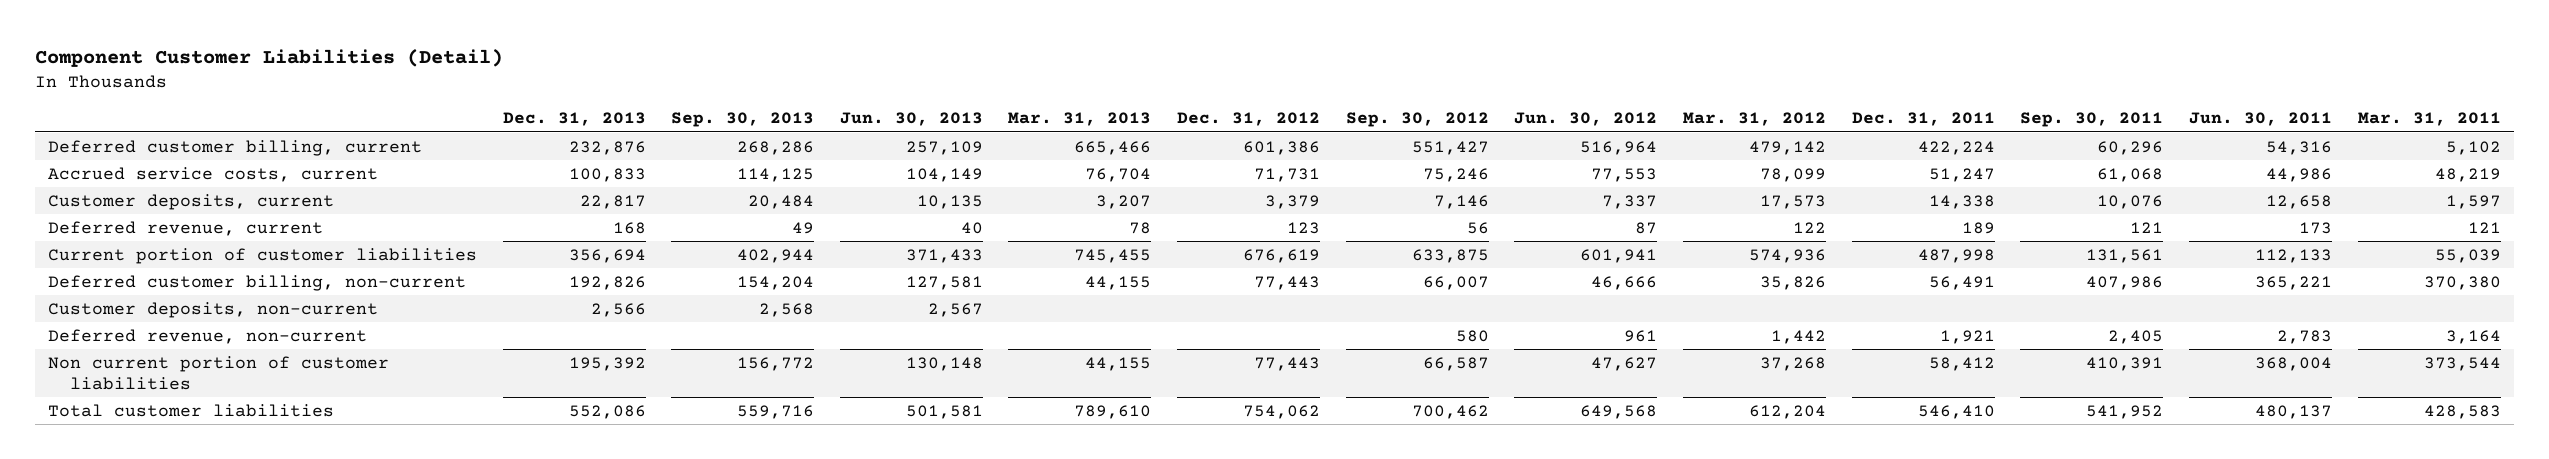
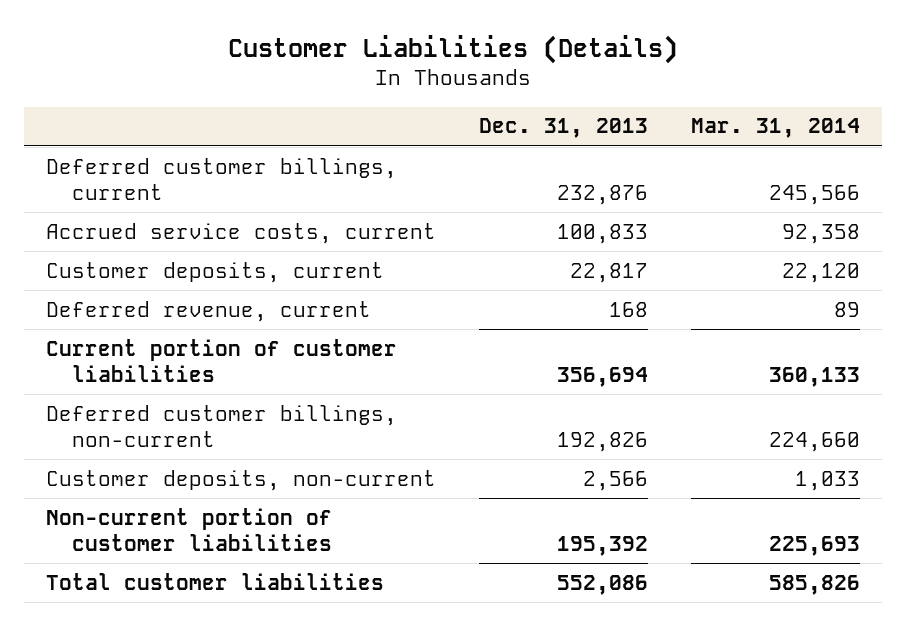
[35,48,504,67] Component Customer Liabilities (Detail) -> [227,34,678,64] Customer Liabilities (Details)
[671,112,815,128] Sep. 30, 2013 -> none
[839,112,983,127] Jun. 30, 2013 -> none
[1008,112,1152,127] Mar. 31, 2013 -> none
[1177,112,1321,127] Dec. 31, 2012 -> none
[1345,112,1489,128] Sep. 30, 2012 -> none
[1514,112,1658,127] Jun. 30, 2012 -> none
[1683,112,1827,127] Mar. 31, 2012 -> none
[1851,112,1995,127] Dec. 31, 2011 -> none
[2020,112,2164,128] Sep. 30, 2011 -> none
[2189,112,2333,127] Jun. 30, 2011 -> none
[2357,112,2501,127] Mar. 31, 2011 -> none
none -> [691,118,861,139] Mar. 31, 2014
[47,139,422,156] Deferred customer billing, current -> [45,157,397,200] Deferred customer billings, current
[47,274,466,291] Deferred customer billing, non-current -> [45,404,397,447] Deferred customer billings, non-current
[47,328,367,344] Deferred revenue, non-current -> none
[47,355,389,390] Non current portion of customer liabilities -> [45,507,333,551] Non-current portion of customer liabilities

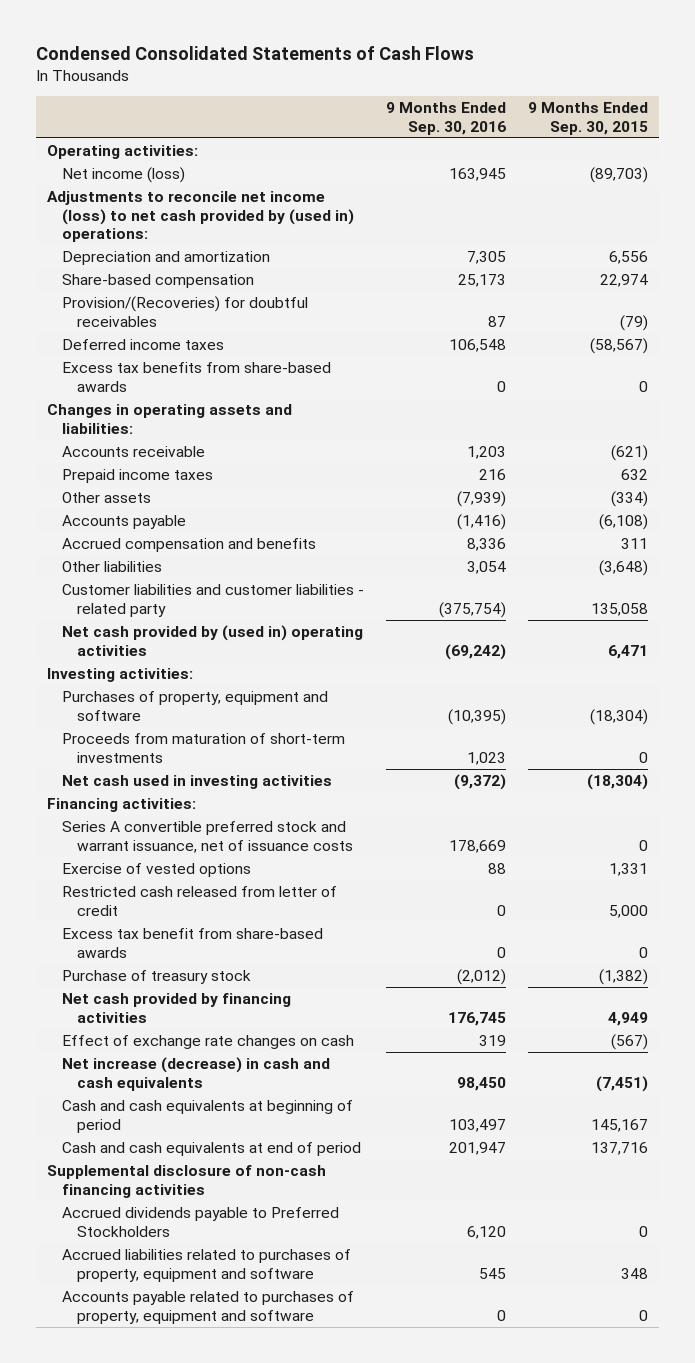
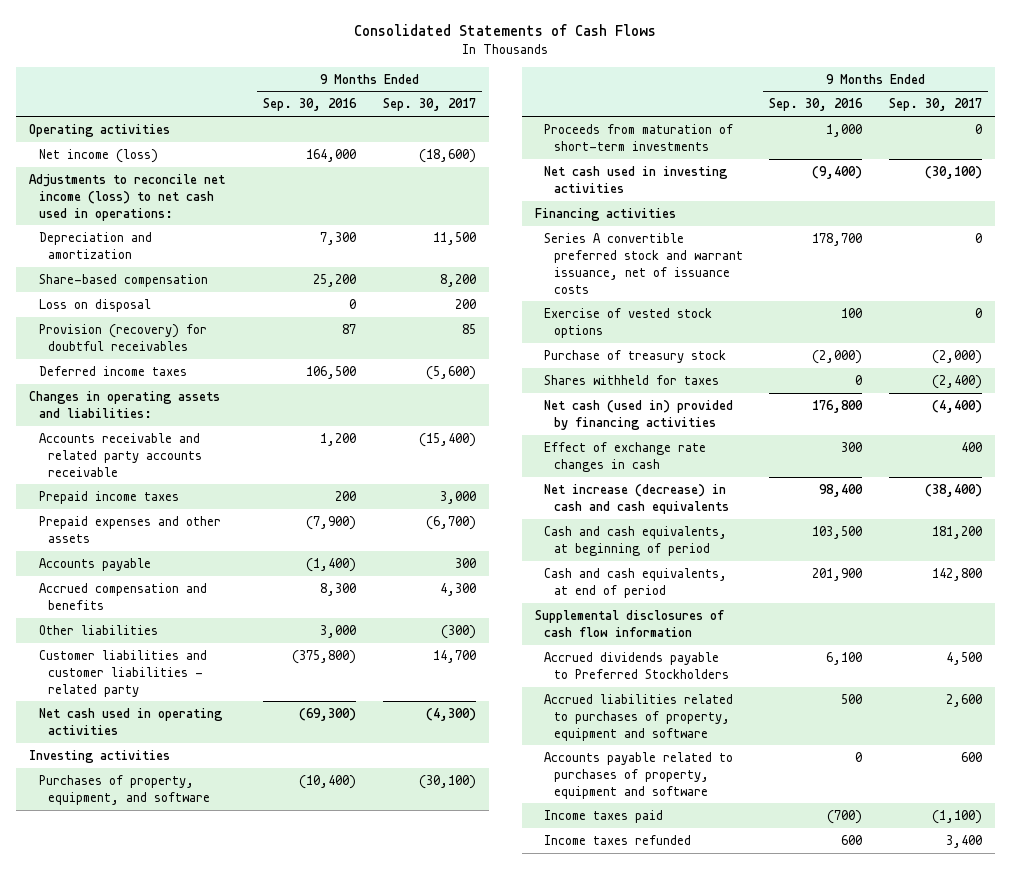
[35,45,474,60] Condensed Consolidated Statements of Cash Flows -> [354,24,657,37] Consolidated Statements of Cash Flows
[527,102,648,135] 9 Months Ended Sep. 30, 2015 -> none
none -> [382,98,476,112] Sep. 30, 2017
[62,362,332,392] Excess tax benefits from share-based awards -> none
[46,145,198,160] Operating activities: -> [28,123,170,137] Operating activities
[448,168,506,182] 163,945 -> [306,148,357,162] 164,000
[46,191,355,242] Adjustments to reconcile net income (loss) to net cash provided by (used in) operations: -> [28,173,225,221] Adjustments to reconcile net income (loss) to net cash used in operations:
[466,251,506,265] 7,305 -> [320,231,357,245] 7,300
[457,274,506,288] 25,173 -> [313,273,357,287] 25,200
none -> [38,298,151,312] Loss on disposal
[62,296,309,327] Provision/(Recoveries) for doubtful receivables -> [38,323,207,351] Provision (recovery) for doubtful receivables
[448,339,506,353] 106,548 -> [306,365,357,379] 106,500
[62,446,206,458] Accounts receivable -> none
[62,492,152,504] Other assets -> none
[62,886,338,916] Restricted cash released from letter of credit -> none
[62,928,324,958] Excess tax benefit from share-based awards -> none
[46,1165,326,1198] Supplemental disclosure of non-cash financing activities -> none
none -> [38,432,203,477] Accounts receivable and related party accounts receivable
[478,469,506,481] 216 -> [335,490,357,501] 200
none -> [38,515,221,543] Prepaid expenses and other assets
[456,514,506,531] (1,416) -> [306,557,357,572] (1,400)
[466,538,506,552] 8,336 -> [320,582,357,596] 8,300
[466,561,506,575] 3,054 -> [320,624,357,638] 3,000
[438,601,506,618] (375,754) -> [292,649,357,664] (375,800)
[62,625,364,656] Net cash provided by (used in) operating activities -> [38,707,223,735] Net cash used in operating activities
[444,643,506,660] (69,242) -> [299,707,357,721] (69,300)
[46,668,193,683] Investing activities: -> [28,749,170,763] Investing activities
[62,691,329,721] Purchases of property, equipment and software -> [38,774,211,805] Purchases of property, equipment, and software
[447,708,506,725] (10,395) -> [299,774,357,789] (10,400)
[466,751,506,765] 1,023 -> [826,123,863,137] 1,000
[453,774,506,791] (9,372) -> [812,165,863,179] (9,400)
[46,798,196,813] Financing activities: -> [534,207,676,221] Financing activities
[448,839,506,853] 178,669 -> [812,232,863,246] 178,700
[62,863,252,878] Exercise of vested options -> [544,307,713,338] Exercise of vested stock options
[487,863,506,875] 88 -> [841,307,863,318] 100
[456,969,506,986] (2,012) -> [812,349,863,364] (2,000)
none -> [544,374,720,385] Shares withheld for taxes
[62,993,292,1023] Net cash provided by financing activities -> [544,399,734,430] Net cash (used in) provided by financing activities
[447,1011,506,1026] 176,745 -> [812,399,864,413] 176,800
[62,1035,355,1050] Effect of exchange rate changes on cash -> [544,441,707,472] Effect of exchange rate changes in cash
[478,1035,506,1047] 319 -> [841,441,863,452] 300
[456,1076,506,1091] 98,450 -> [819,483,864,497] 98,400
[62,1100,354,1133] Cash and cash equivalents at beginning of period -> [544,525,728,556] Cash and cash equivalents, at beginning of period
[448,1118,506,1132] 103,497 -> [812,525,863,539] 103,500
[62,1142,362,1157] Cash and cash equivalents at end of period -> [544,567,728,598] Cash and cash equivalents, at end of period
[448,1142,506,1156] 201,947 -> [812,567,863,581] 201,900
none -> [534,609,724,637] Supplemental disclosures of cash flow information
[466,1225,506,1239] 6,120 -> [826,651,863,665] 6,100
[478,1267,506,1279] 545 -> [841,693,863,704] 500
none -> [544,809,664,823] Income taxes paid
none -> [544,834,692,845] Income taxes refunded

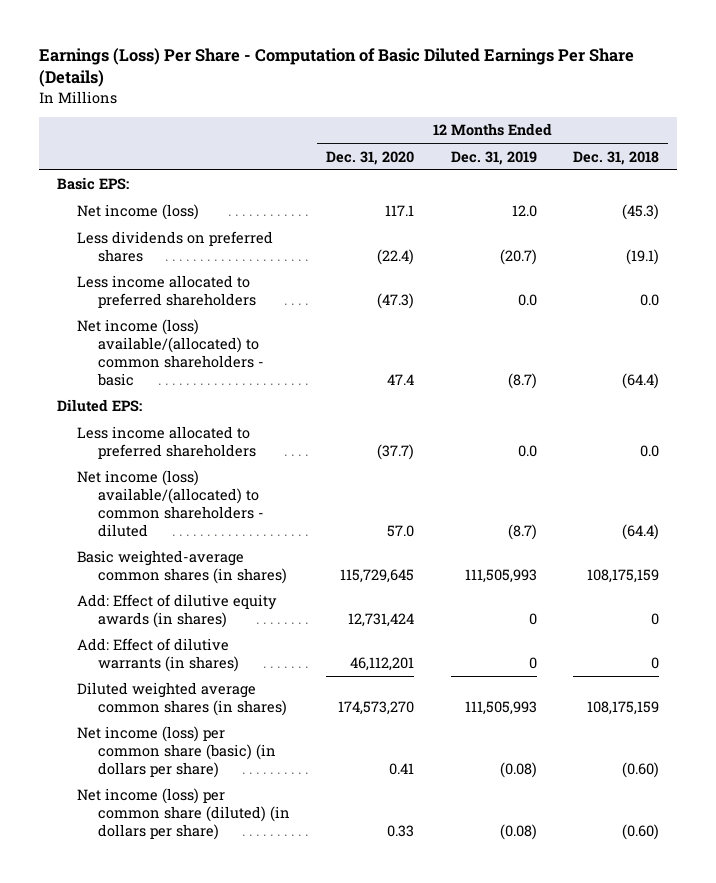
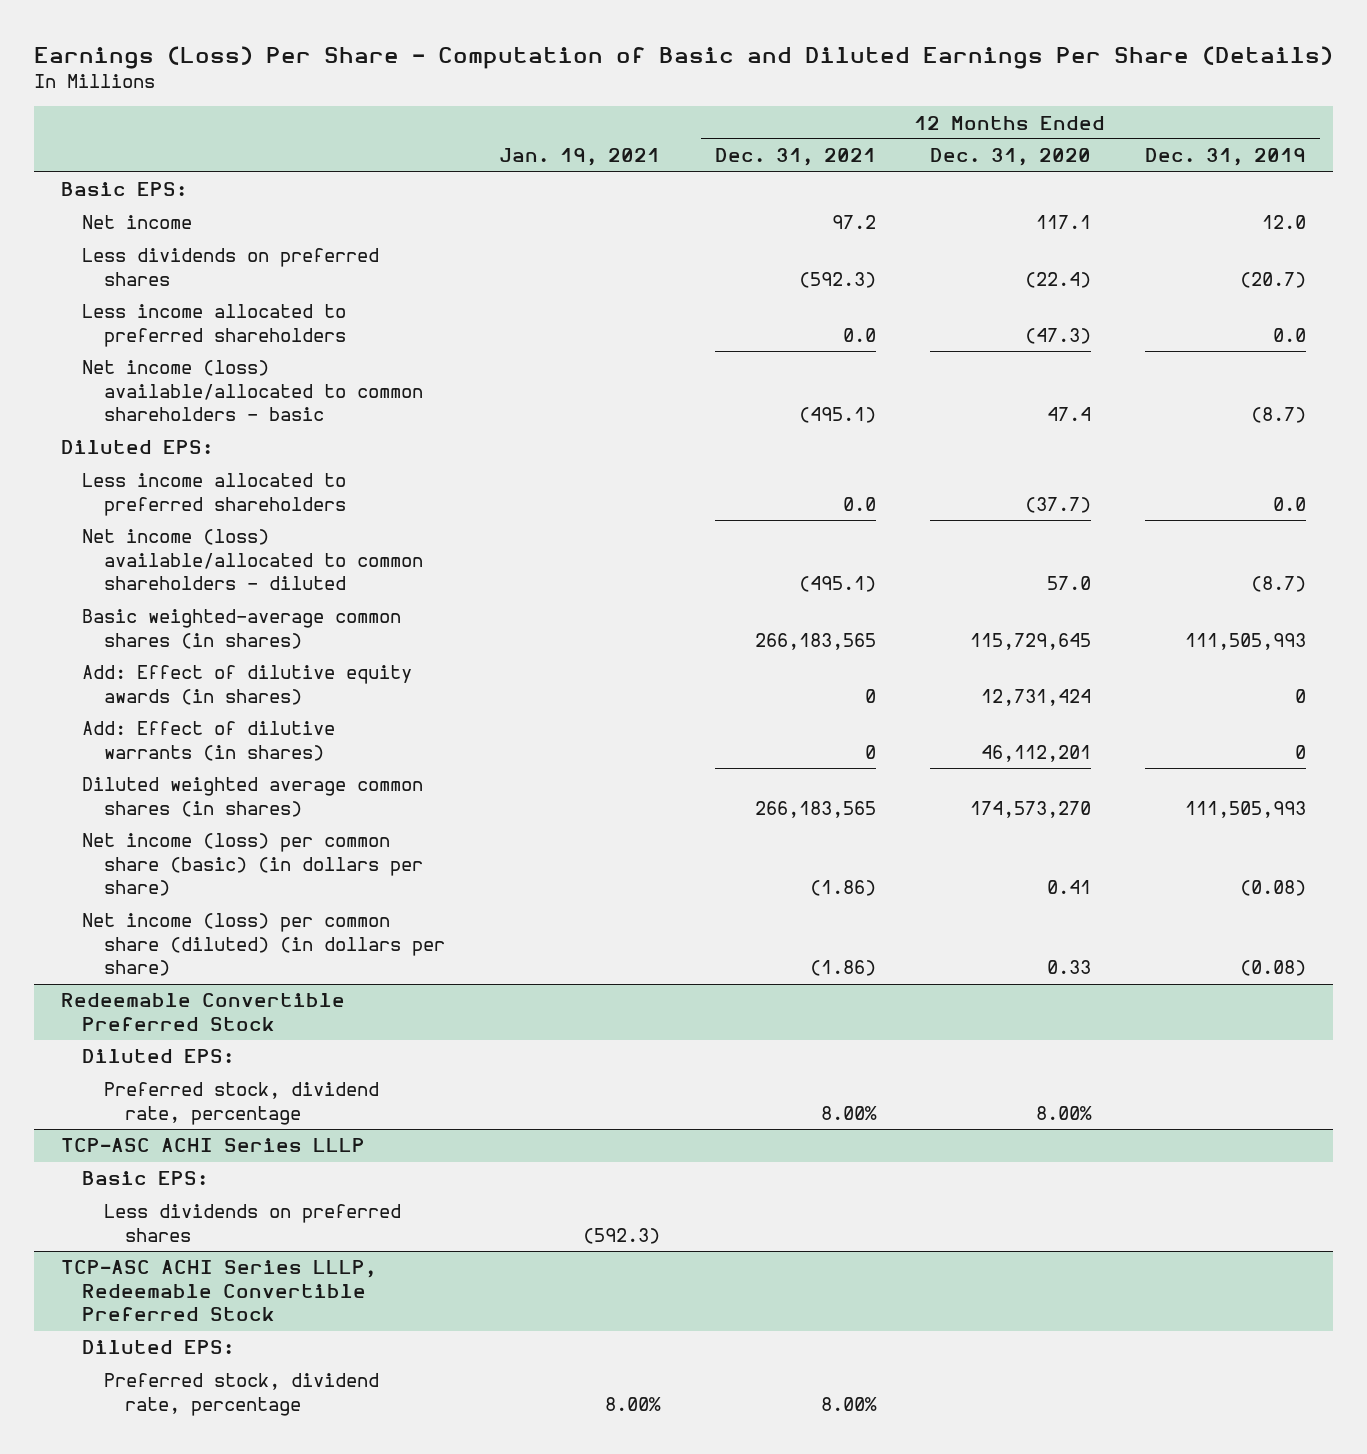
[38,47,634,88] Earnings (Loss) Per Share - Computation of Basic Diluted Earnings Per Share (Details) -> [33,45,1333,69] Earnings (Loss) Per Share - Computation of Basic and Diluted Earnings Per Share (Details)
[572,150,659,165] Dec. 31, 2018 -> none
none -> [499,148,661,167] Jan. 19, 2021
none -> [714,148,876,167] Dec. 31, 2021
[77,204,200,221] Net income (loss) -> [82,215,193,230] Net income
[77,319,264,387] Net income (loss) available/(allocated) to common shareholders - basic -> [82,360,423,422] Net income (loss) available/allocated to common shareholders - basic
[77,470,264,538] Net income (loss) available/(allocated) to common shareholders - diluted -> [82,529,423,591] Net income (loss) available/allocated to common shareholders - diluted
none -> [61,993,346,1031] Redeemable Convertible Preferred Stock
none -> [82,1049,235,1064] Diluted EPS:
none -> [103,1082,379,1125] Preferred stock, dividend rate, percentage
none -> [61,1138,366,1153] TCP-ASC ACHI Series LLLP
none -> [82,1171,209,1186] Basic EPS:
none -> [103,1204,401,1242] Less dividends on preferred shares
none -> [61,1260,377,1322] TCP-ASC ACHI Series LLLP, Redeemable Convertible Preferred Stock
none -> [82,1340,235,1355] Diluted EPS:
none -> [103,1373,379,1416] Preferred stock, dividend rate, percentage

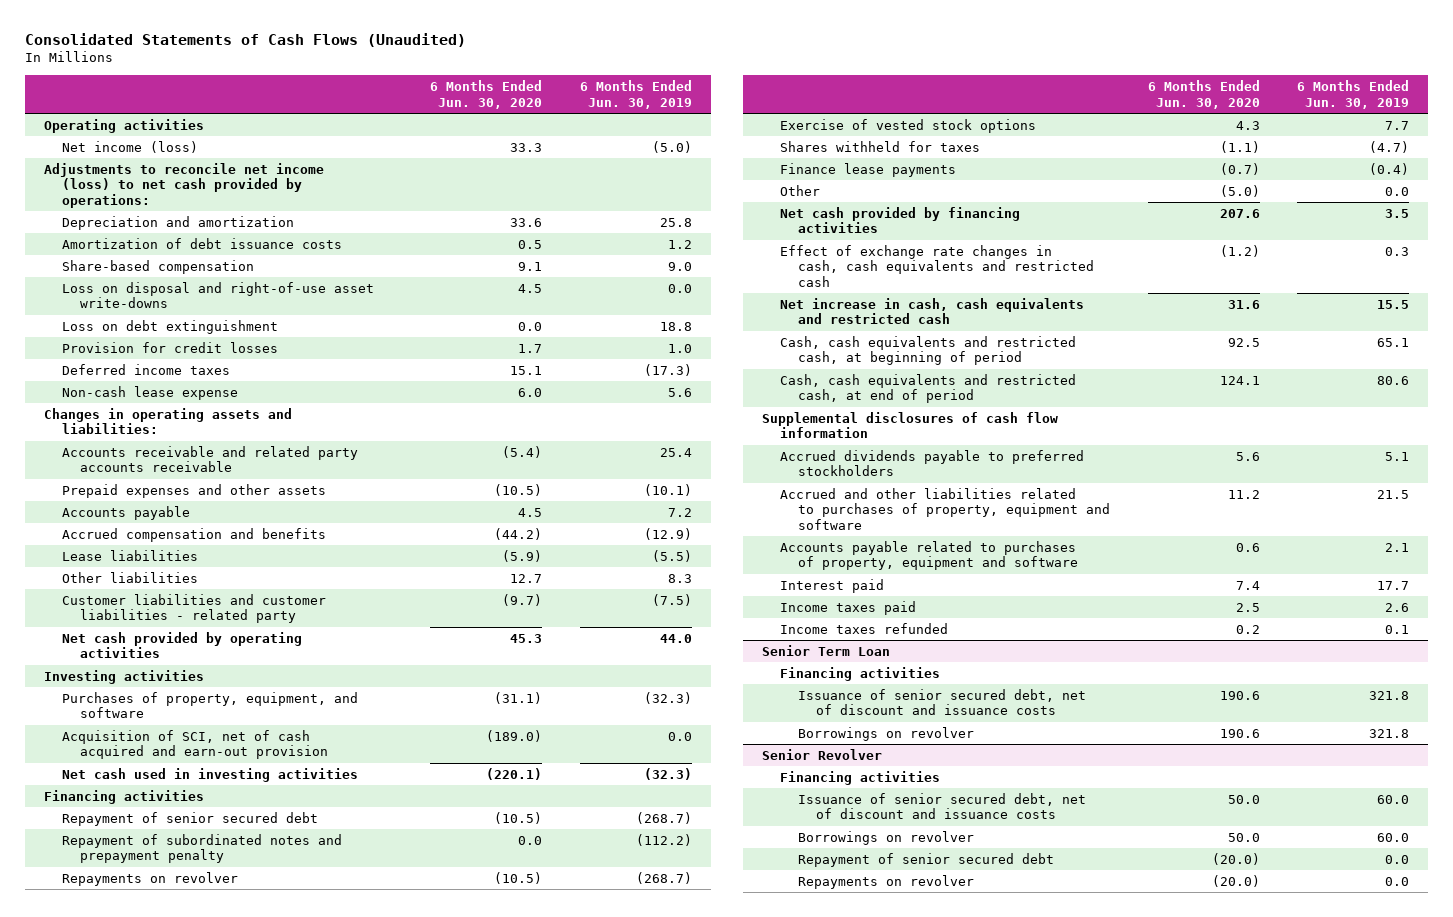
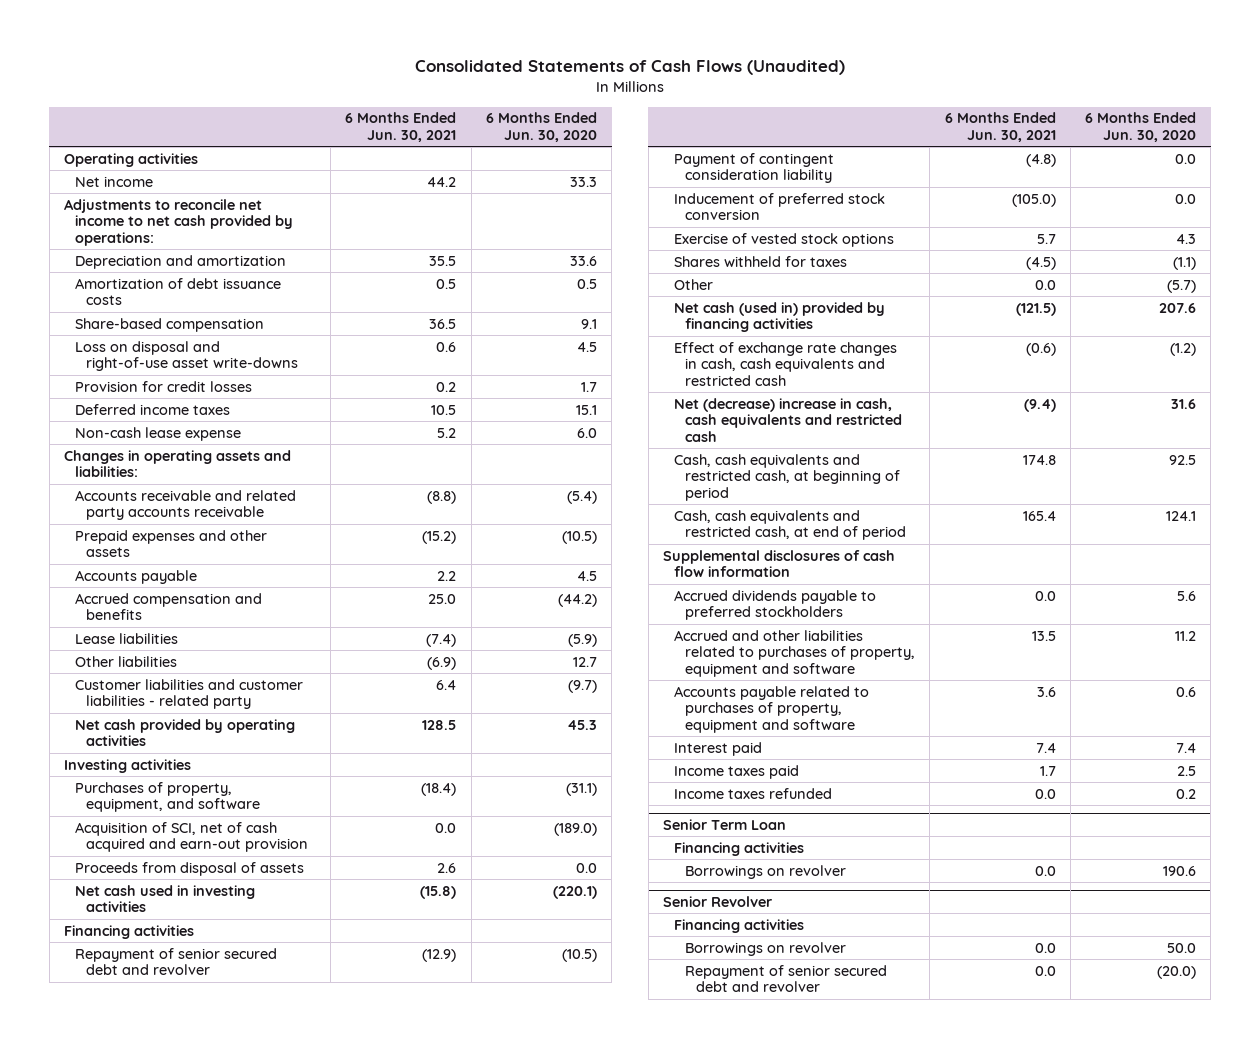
[579,80,692,109] 6 Months Ended Jun. 30, 2019 -> none
none -> [345,112,457,142] 6 Months Ended Jun. 30, 2021
[62,140,199,153] Net income (loss) -> [75,175,154,187] Net income
[43,162,324,209] Adjustments to reconcile net income (loss) to net cash provided by operations: -> [63,198,294,247] Adjustments to reconcile net income to net cash provided by operations:
[62,319,279,334] Loss on debt extinguishment -> none
none -> [75,861,305,876] Proceeds from disposal of assets
[62,833,343,864] Repayment of subordinated notes and prepayment penalty -> none
[62,871,239,886] Repayments on revolver -> none
[62,811,319,826] Repayment of senior secured debt -> [75,947,278,976] Repayment of senior secured debt and revolver
none -> [674,152,835,184] Payment of contingent consideration liability
none -> [674,192,886,221] Inducement of preferred stock conversion
[779,162,956,177] Finance lease payments -> none
[1219,184,1260,197] (5.0) -> [1166,279,1196,293] (5.7)
[779,206,1020,234] Net cash provided by financing activities -> [674,301,886,333] Net cash (used in) provided by financing activities
[779,297,1084,325] Net increase in cash, cash equivalents and restricted cash -> [674,397,903,443] Net (decrease) increase in cash, cash equivalents and restricted cash
[798,688,1087,716] Issuance of senior secured debt, net of discount and issuance costs -> none
[798,792,1087,820] Issuance of senior secured debt, net of discount and issuance costs -> none
[798,874,975,889] Repayments on revolver -> none
[798,852,1055,867] Repayment of senior secured debt -> [685,964,888,993] Repayment of senior secured debt and revolver

